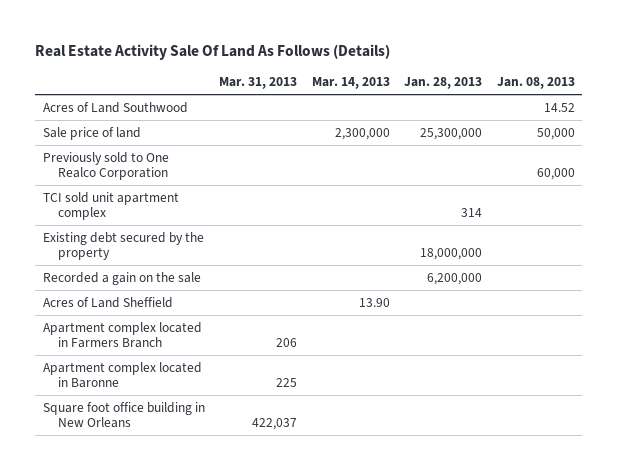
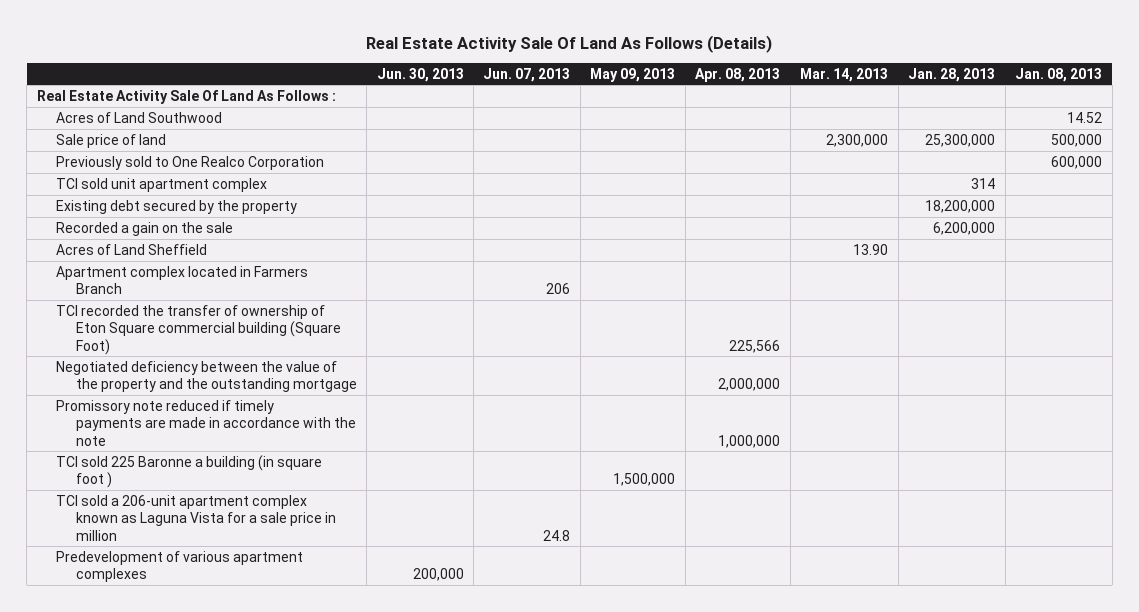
[219,77,298,90] Mar. 31, 2013 -> none
none -> [376,67,464,82] Jun. 30, 2013
none -> [483,67,571,82] Jun. 07, 2013
none -> [590,67,676,82] May 09, 2013
none -> [695,67,781,82] Apr. 08, 2013
none -> [36,89,336,104] Real Estate Activity Sale Of Land As Follows :
[536,127,575,140] 50,000 -> [1051,133,1103,147] 500,000
[536,168,575,181] 60,000 -> [1051,155,1103,169] 600,000
[420,248,483,261] 18,000,000 -> [925,199,996,213] 18,200,000
[42,361,202,389] Apartment complex located in Baronne -> none
[42,401,205,429] Square foot office building in New Orleans -> none
none -> [56,304,341,355] TCI recorded the transfer of ownership of Eton Square commercial building (Square Foot)
none -> [56,360,357,393] Negotiated deficiency between the value of the property and the outstanding mortgage
none -> [56,399,356,446] Promissory note reduced if timely payments are made in accordance with the note
none -> [56,454,323,489] TCI sold 225 Baronne a building (in square foot )
none -> [56,494,336,541] TCI sold a 206-unit apartment complex known as Laguna Vista for a sale price in million
none -> [56,550,304,583] Predevelopment of various apartment complexes

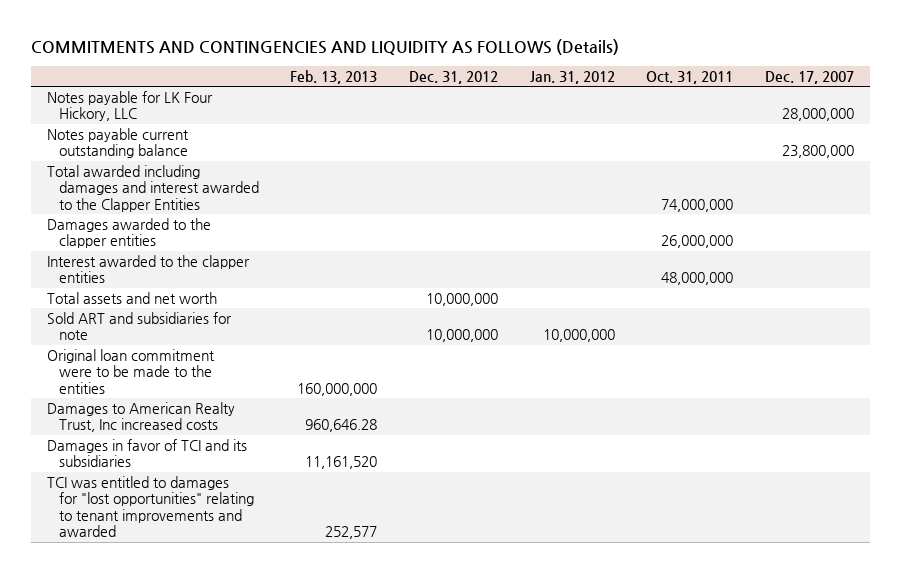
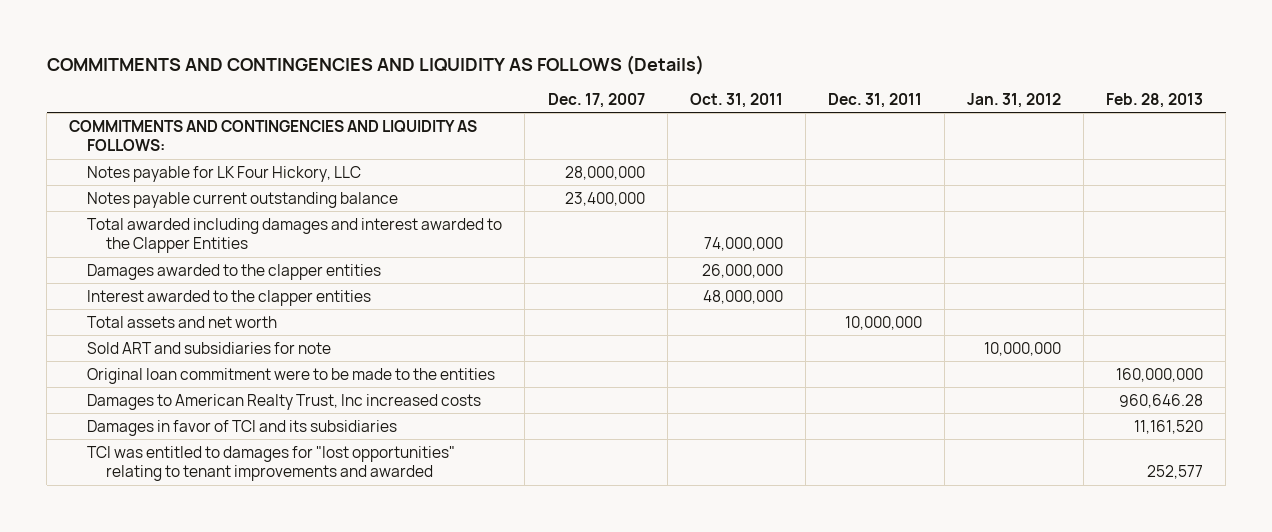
[290,69,378,84] Feb. 13, 2013 -> none
[409,70,499,84] Dec. 31, 2012 -> none
none -> [827,92,922,108] Dec. 31, 2011
none -> [1106,92,1204,108] Feb. 28, 2013
none -> [69,119,478,152] COMMITMENTS AND CONTINGENCIES AND LIQUIDITY AS FOLLOWS:
[781,145,854,159] 23,800,000 -> [564,191,645,206] 23,400,000

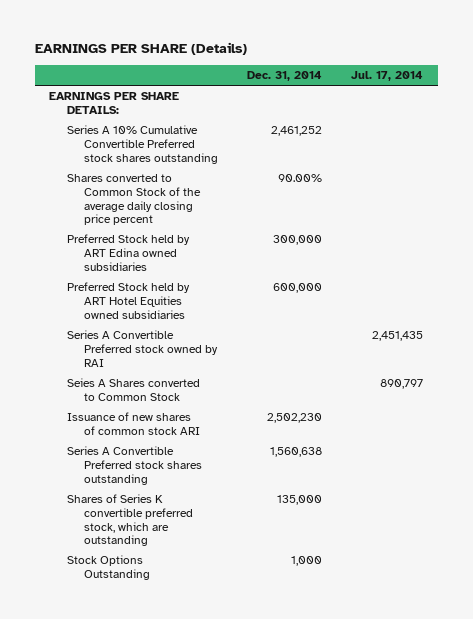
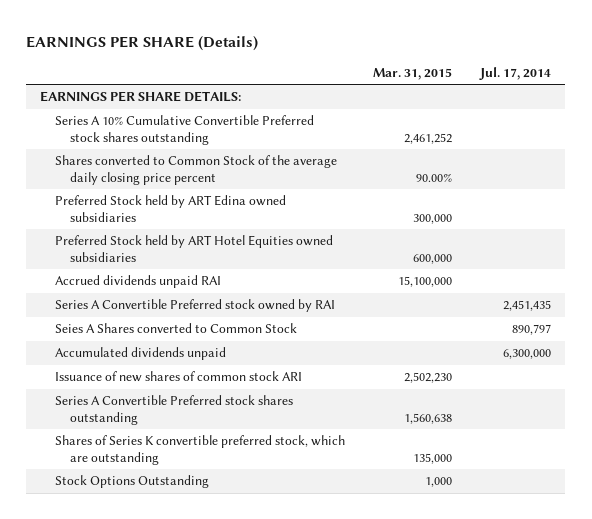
[247,70,323,81] Dec. 31, 2014 -> none
none -> [373,67,453,80] Mar. 31, 2015
none -> [55,275,222,289] Accrued dividends unpaid RAI
none -> [55,347,227,361] Accumulated dividends unpaid

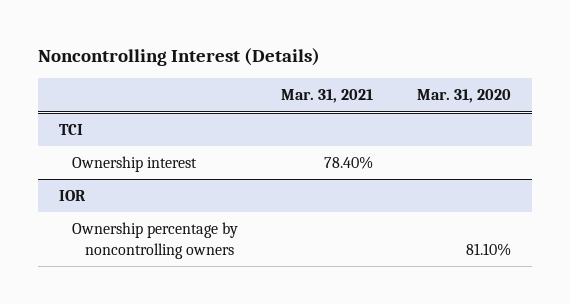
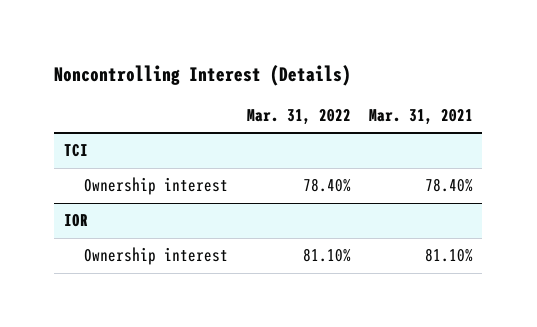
[416,89,511,104] Mar. 31, 2020 -> none
none -> [246,108,351,125] Mar. 31, 2022
[72,222,239,259] Ownership percentage by noncontrolling owners -> none
none -> [84,247,229,266] Ownership interest

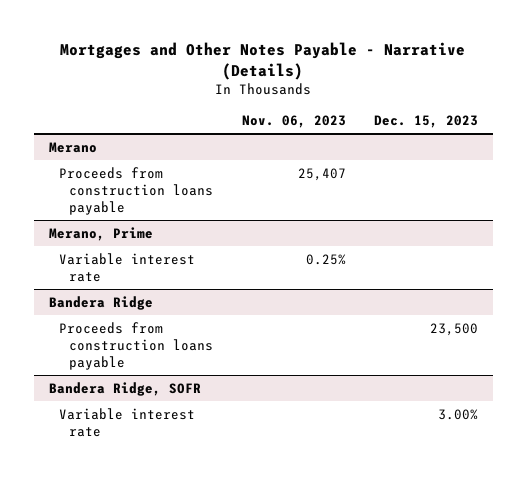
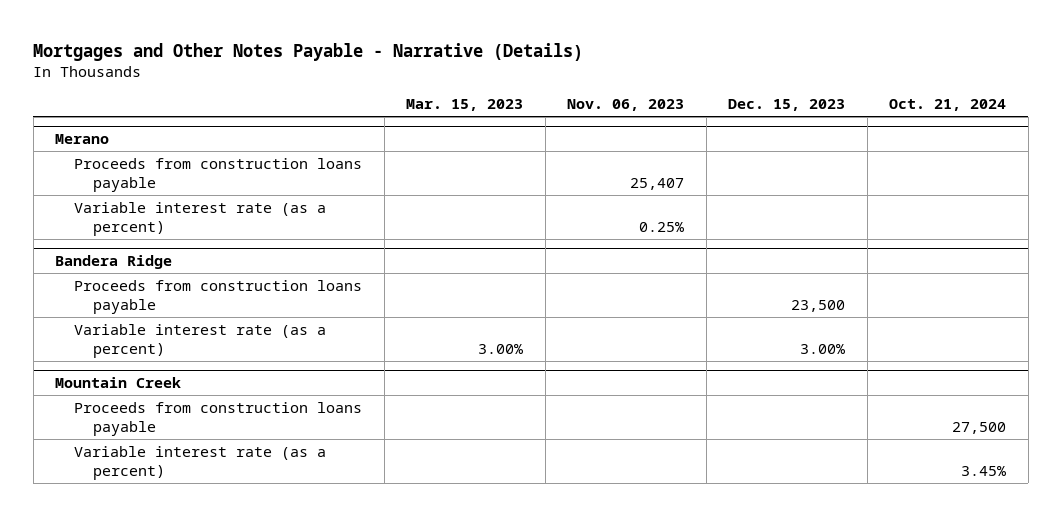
none -> [406,99,524,112] Mar. 15, 2023
none -> [889,99,1007,112] Oct. 21, 2024
[48,226,153,241] Merano, Prime -> none
[58,252,195,282] Variable interest rate -> none
none -> [74,201,327,236] Variable interest rate (as a percent)
[48,381,201,396] Bandera Ridge, SOFR -> none
[58,407,195,437] Variable interest rate -> none
none -> [74,323,327,358] Variable interest rate (as a percent)
none -> [55,377,182,389] Mountain Creek
none -> [74,401,363,436] Proceeds from construction loans payable
none -> [74,445,327,480] Variable interest rate (as a percent)

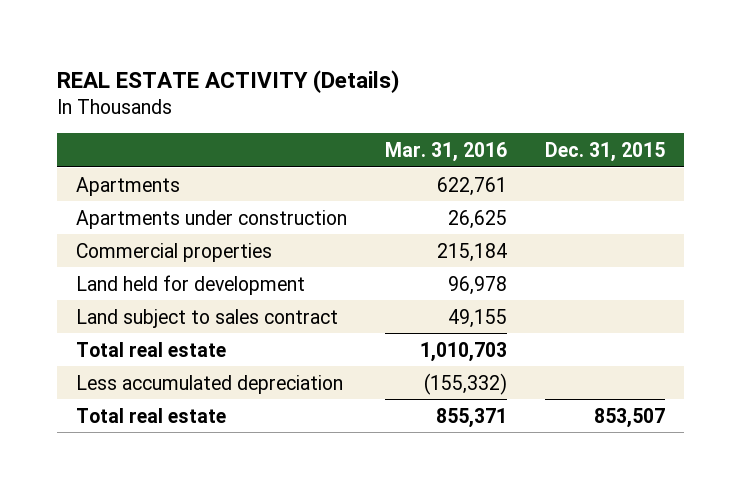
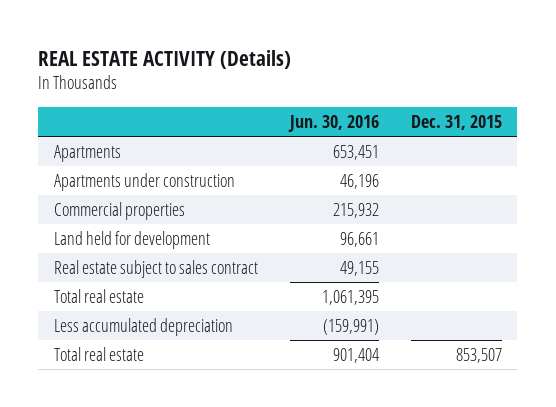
[385,141,508,162] Mar. 31, 2016 -> none
none -> [287,114,379,132] Jun. 30, 2016
[76,308,339,328] Land subject to sales contract -> [54,259,259,278] Real estate subject to sales contract

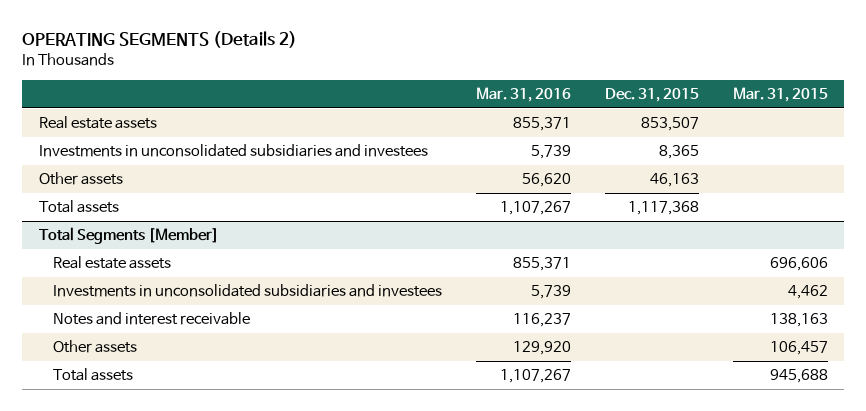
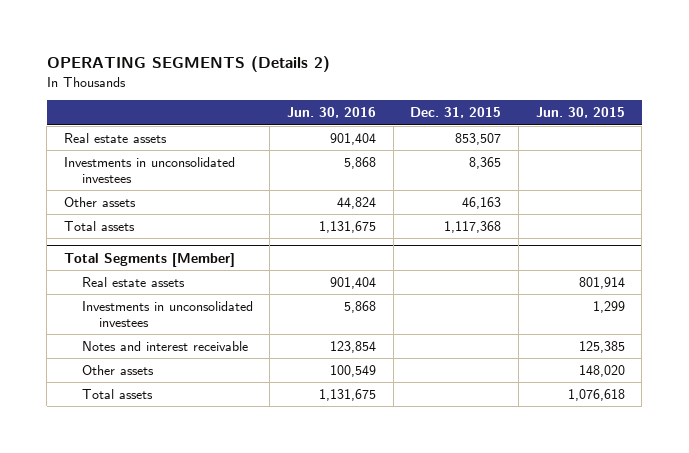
[476,87,572,103] Mar. 31, 2016 -> none
[732,87,828,103] Mar. 31, 2015 -> none
none -> [286,107,376,119] Jun. 30, 2016
none -> [535,107,625,119] Jun. 30, 2015
[38,144,428,158] Investments in unconsolidated subsidiaries and investees -> [64,156,236,183] Investments in unconsolidated investees
[53,284,443,298] Investments in unconsolidated subsidiaries and investees -> [81,300,253,327] Investments in unconsolidated investees

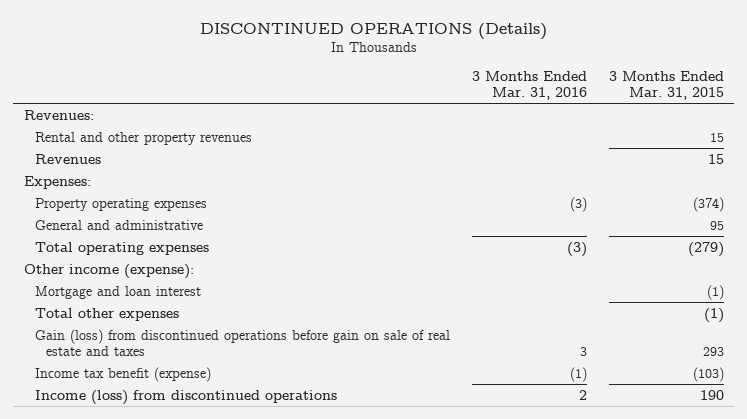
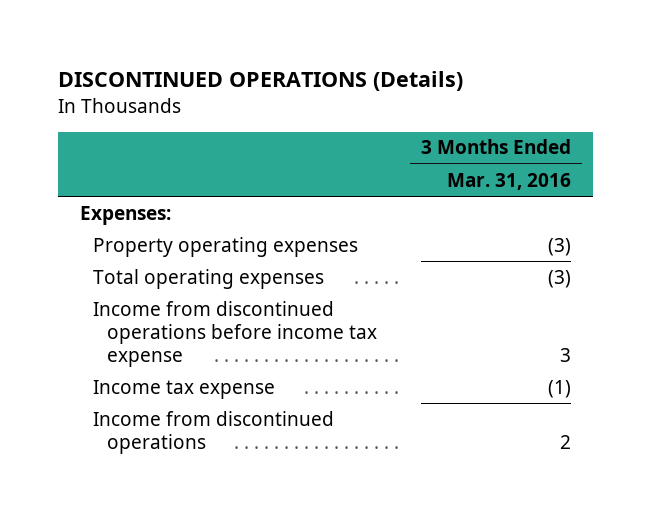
[608,70,724,101] 3 Months Ended Mar. 31, 2015 -> none
[23,109,94,120] Revenues: -> none
[34,131,252,145] Rental and other property revenues -> none
[34,153,101,164] Revenues -> none
[34,219,203,230] General and administrative -> none
[23,263,194,279] Other income (expense): -> none
[34,285,201,299] Mortgage and loan interest -> none
[34,307,179,321] Total other expenses -> none
[34,328,450,356] Gain (loss) from discontinued operations before gain on sale of real estate and taxes -> [93,300,378,367] Income from discontinued operations before income tax expense
[34,366,211,382] Income tax benefit (expense) -> [93,379,276,399] Income tax expense
[34,389,337,405] Income (loss) from discontinued operations -> [93,410,335,454] Income from discontinued operations

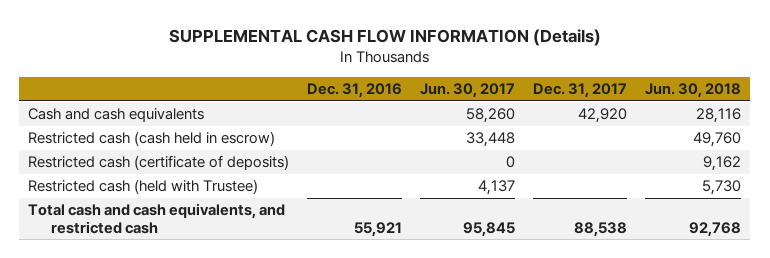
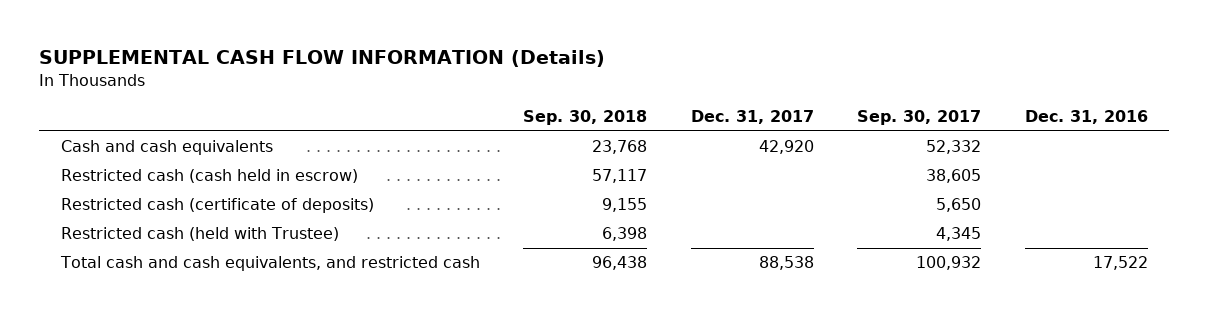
[420,83,516,99] Jun. 30, 2017 -> none
[645,83,742,99] Jun. 30, 2018 -> none
none -> [523,110,648,126] Sep. 30, 2018
none -> [857,110,982,126] Sep. 30, 2017
[354,221,403,237] 55,921 -> [1092,256,1148,271] 17,522

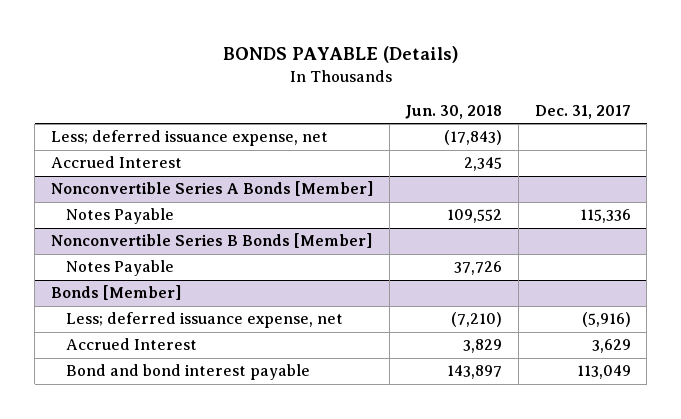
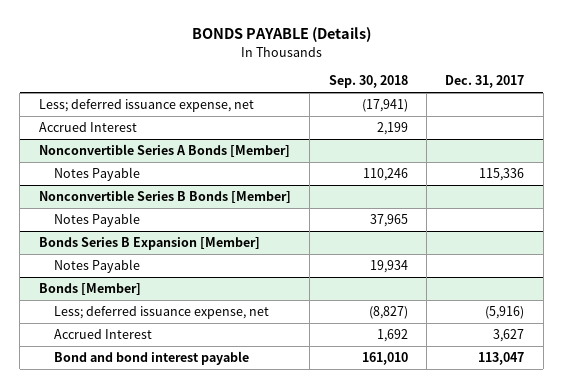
[405,105,503,120] Jun. 30, 2018 -> none
none -> [328,75,408,89] Sep. 30, 2018
none -> [38,237,260,251] Bonds Series B Expansion [Member]
none -> [53,259,140,274] Notes Payable
[591,339,631,354] 3,629 -> [493,329,525,343] 3,627
[576,365,631,380] 113,049 -> [478,352,525,366] 113,047

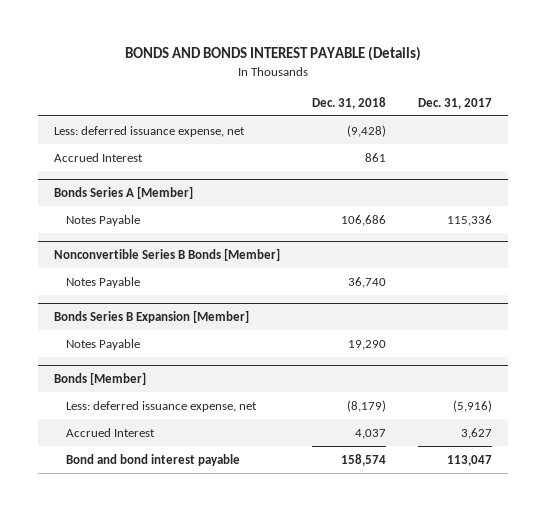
[191,27,371,43] BONDS PAYABLE (Details) -> [124,46,421,62] BONDS AND BONDS INTEREST PAYABLE (Details)
[328,75,408,89] Sep. 30, 2018 -> none
none -> [311,96,386,109] Dec. 31, 2018
[38,99,254,113] Less; deferred issuance expense, net -> [53,125,245,137] Less: deferred issuance expense, net
[38,144,290,158] Nonconvertible Series A Bonds [Member] -> [53,185,193,199] Bonds Series A [Member]
[53,306,269,320] Less; deferred issuance expense, net -> [66,400,258,412] Less: deferred issuance expense, net

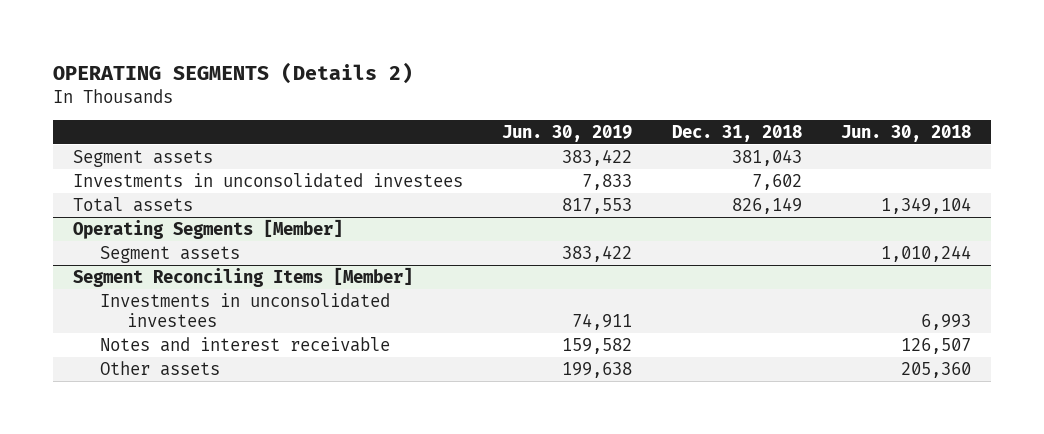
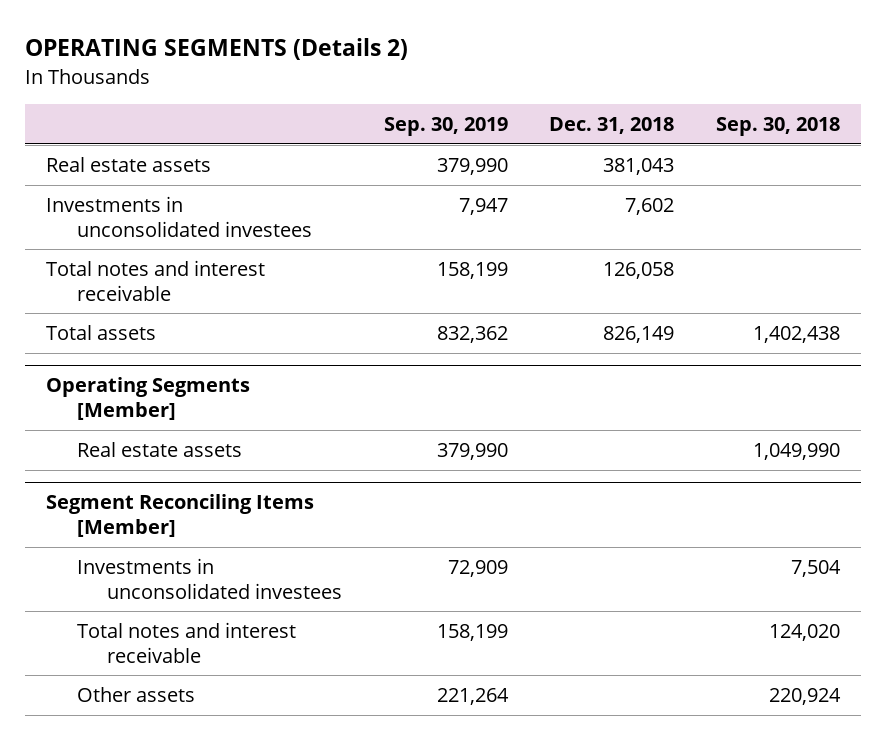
[502,124,633,142] Jun. 30, 2019 -> none
[841,124,972,142] Jun. 30, 2018 -> none
none -> [383,117,508,137] Sep. 30, 2019
none -> [715,117,840,137] Sep. 30, 2018
[72,149,213,167] Segment assets -> [45,157,211,173] Real estate assets
none -> [45,260,265,301] Total notes and interest receivable
[100,245,241,263] Segment assets -> [76,442,242,458] Real estate assets
[100,336,391,352] Notes and interest receivable -> [76,622,296,663] Total notes and interest receivable

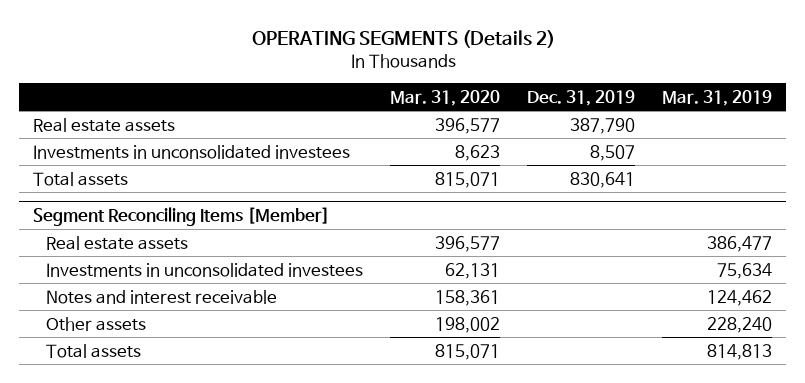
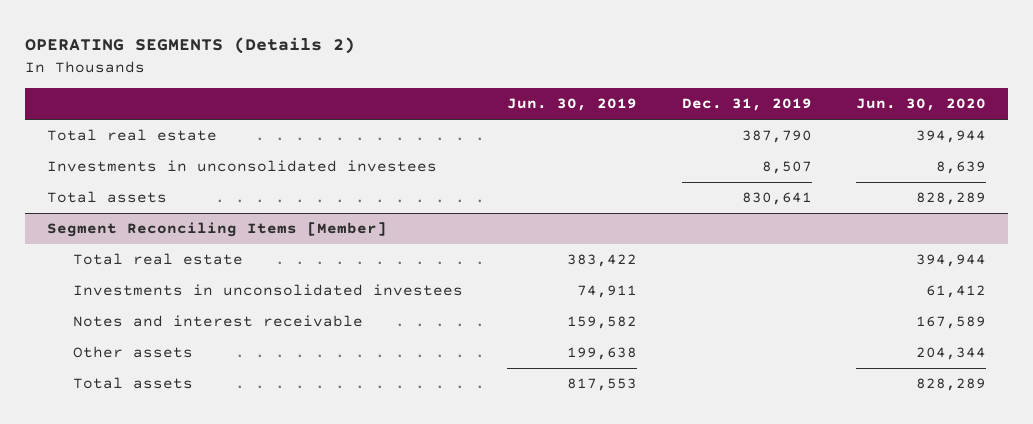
[390,89,501,106] Mar. 31, 2020 -> none
[662,89,773,106] Mar. 31, 2019 -> none
none -> [507,98,638,112] Jun. 30, 2019
none -> [855,98,986,112] Jun. 30, 2020
[32,117,175,132] Real estate assets -> [47,129,218,142] Total real estate
[46,235,189,250] Real estate assets -> [72,253,243,266] Total real estate

